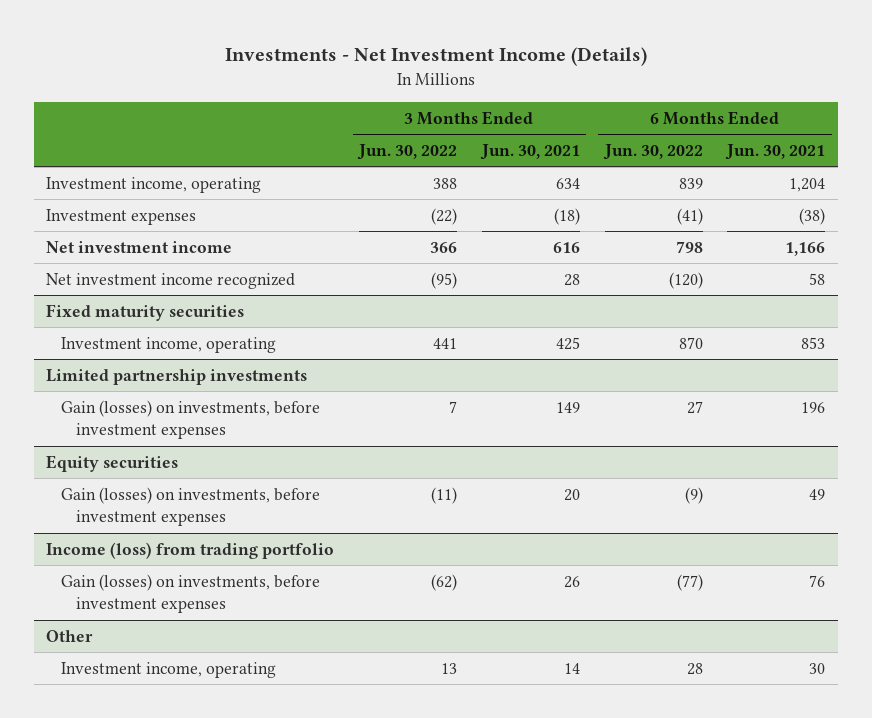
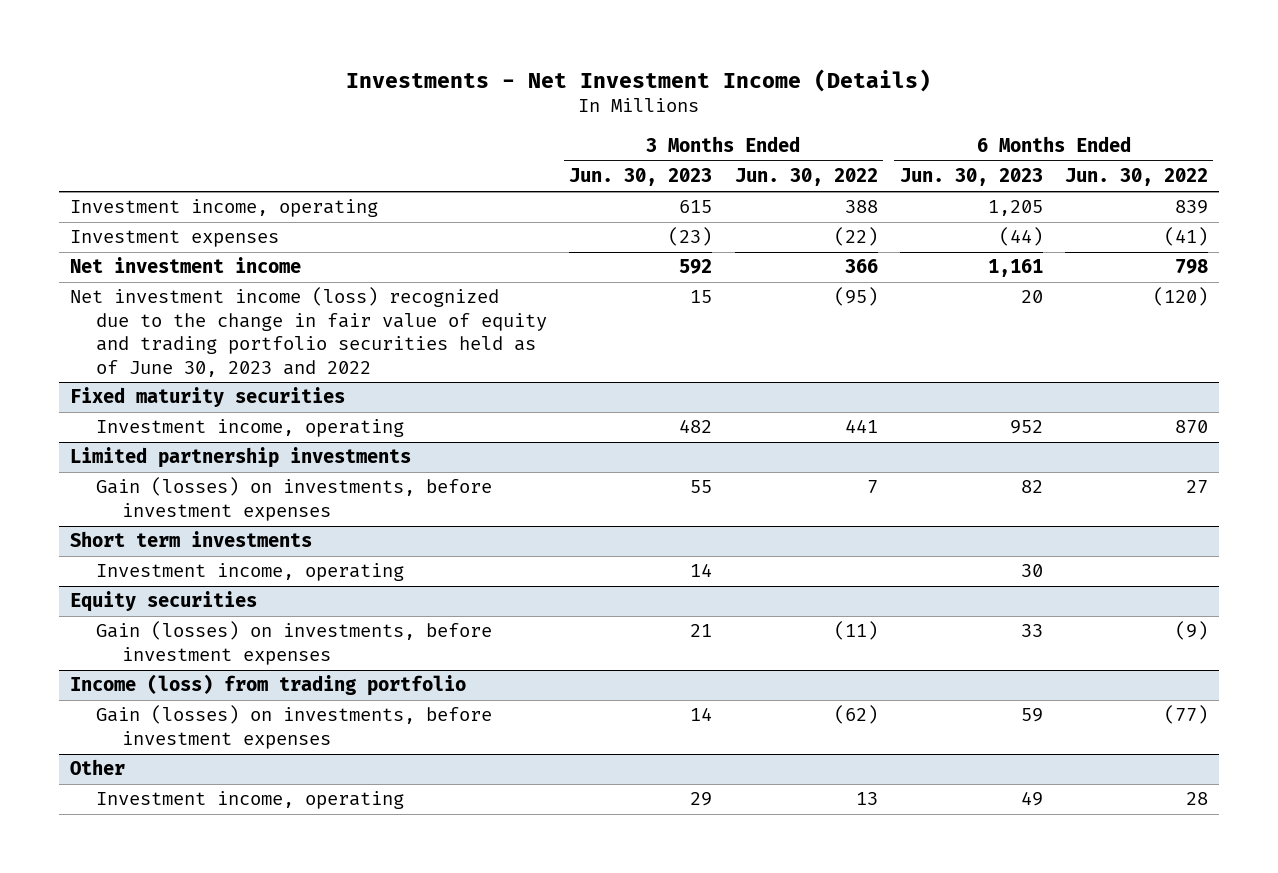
[479,144,580,161] Jun. 30, 2021 -> none
[725,144,826,161] Jun. 30, 2021 -> none
none -> [569,168,713,187] Jun. 30, 2023
none -> [899,168,1043,187] Jun. 30, 2023
[46,272,296,289] Net investment income recognized -> [70,287,548,377] Net investment income (loss) recognized due to the change in fair value of equity and trading portfolio securities held as of June 30, 2023 and 2022
none -> [70,531,313,548] Short term investments
none -> [96,563,405,582] Investment income, operating

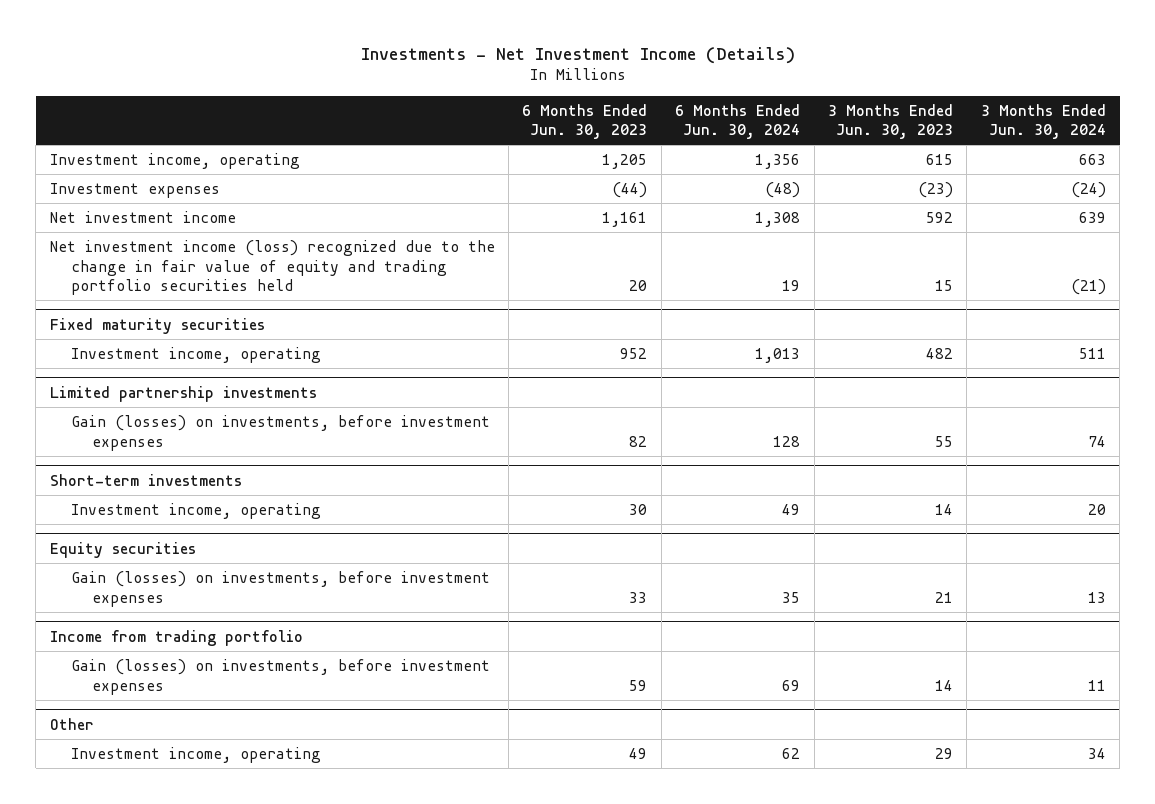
[734,168,878,187] Jun. 30, 2022 -> none
[1064,168,1208,187] Jun. 30, 2022 -> none
none -> [675,103,801,140] 6 Months Ended Jun. 30, 2024
none -> [980,103,1106,140] 3 Months Ended Jun. 30, 2024
[70,287,548,377] Net investment income (loss) recognized due to the change in fair value of equity and trading portfolio securities held as of June 30, 2023 and 2022 -> [49,239,495,296] Net investment income (loss) recognized due to the change in fair value of equity and trading portfolio securities held
[70,531,313,548] Short term investments -> [49,473,242,486] Short-term investments
[70,674,467,697] Income (loss) from trading portfolio -> [49,629,303,646] Income from trading portfolio

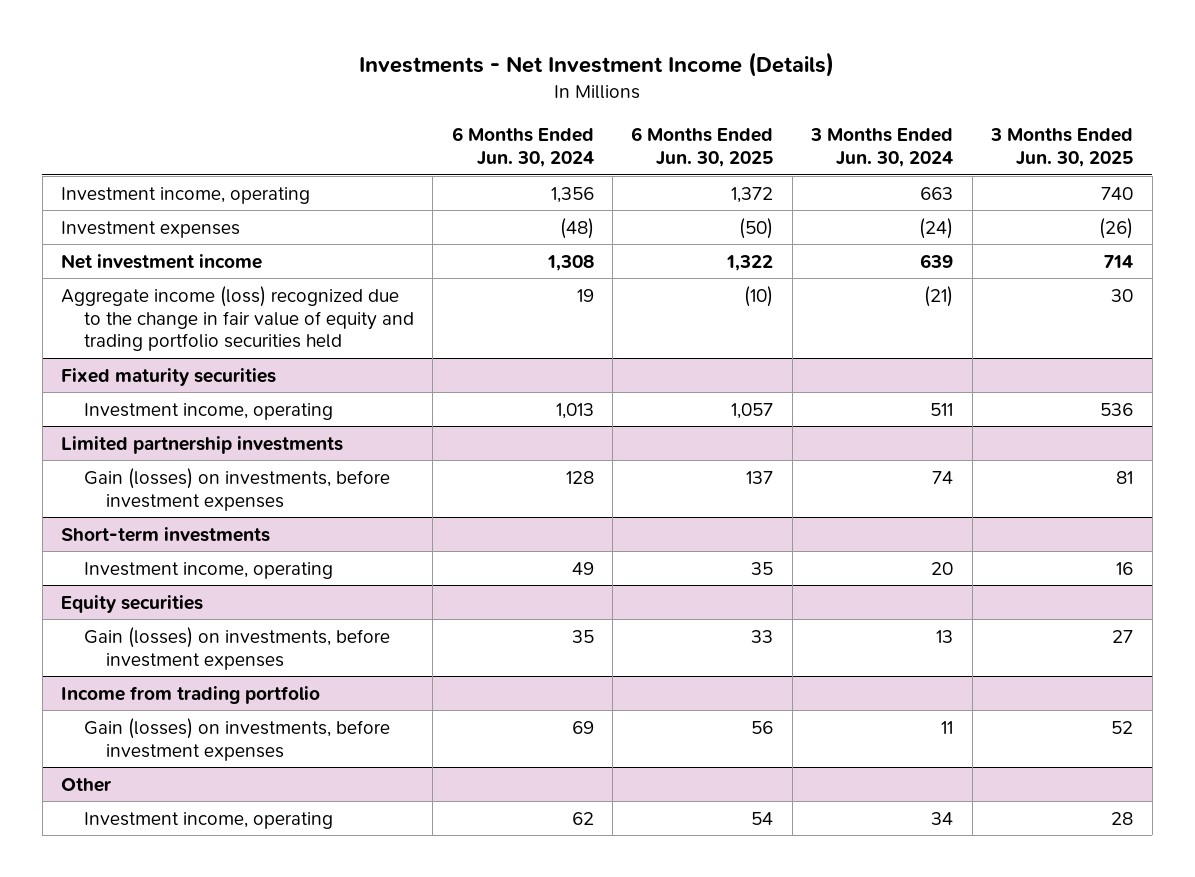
[522,103,648,140] 6 Months Ended Jun. 30, 2023 -> none
[827,103,953,140] 3 Months Ended Jun. 30, 2023 -> none
none -> [631,127,774,167] 6 Months Ended Jun. 30, 2025
none -> [990,128,1134,167] 3 Months Ended Jun. 30, 2025
[49,239,495,296] Net investment income (loss) recognized due to the change in fair value of equity and trading portfolio securities held -> [61,285,414,352] Aggregate income (loss) recognized due to the change in fair value of equity and trading portfolio securities held

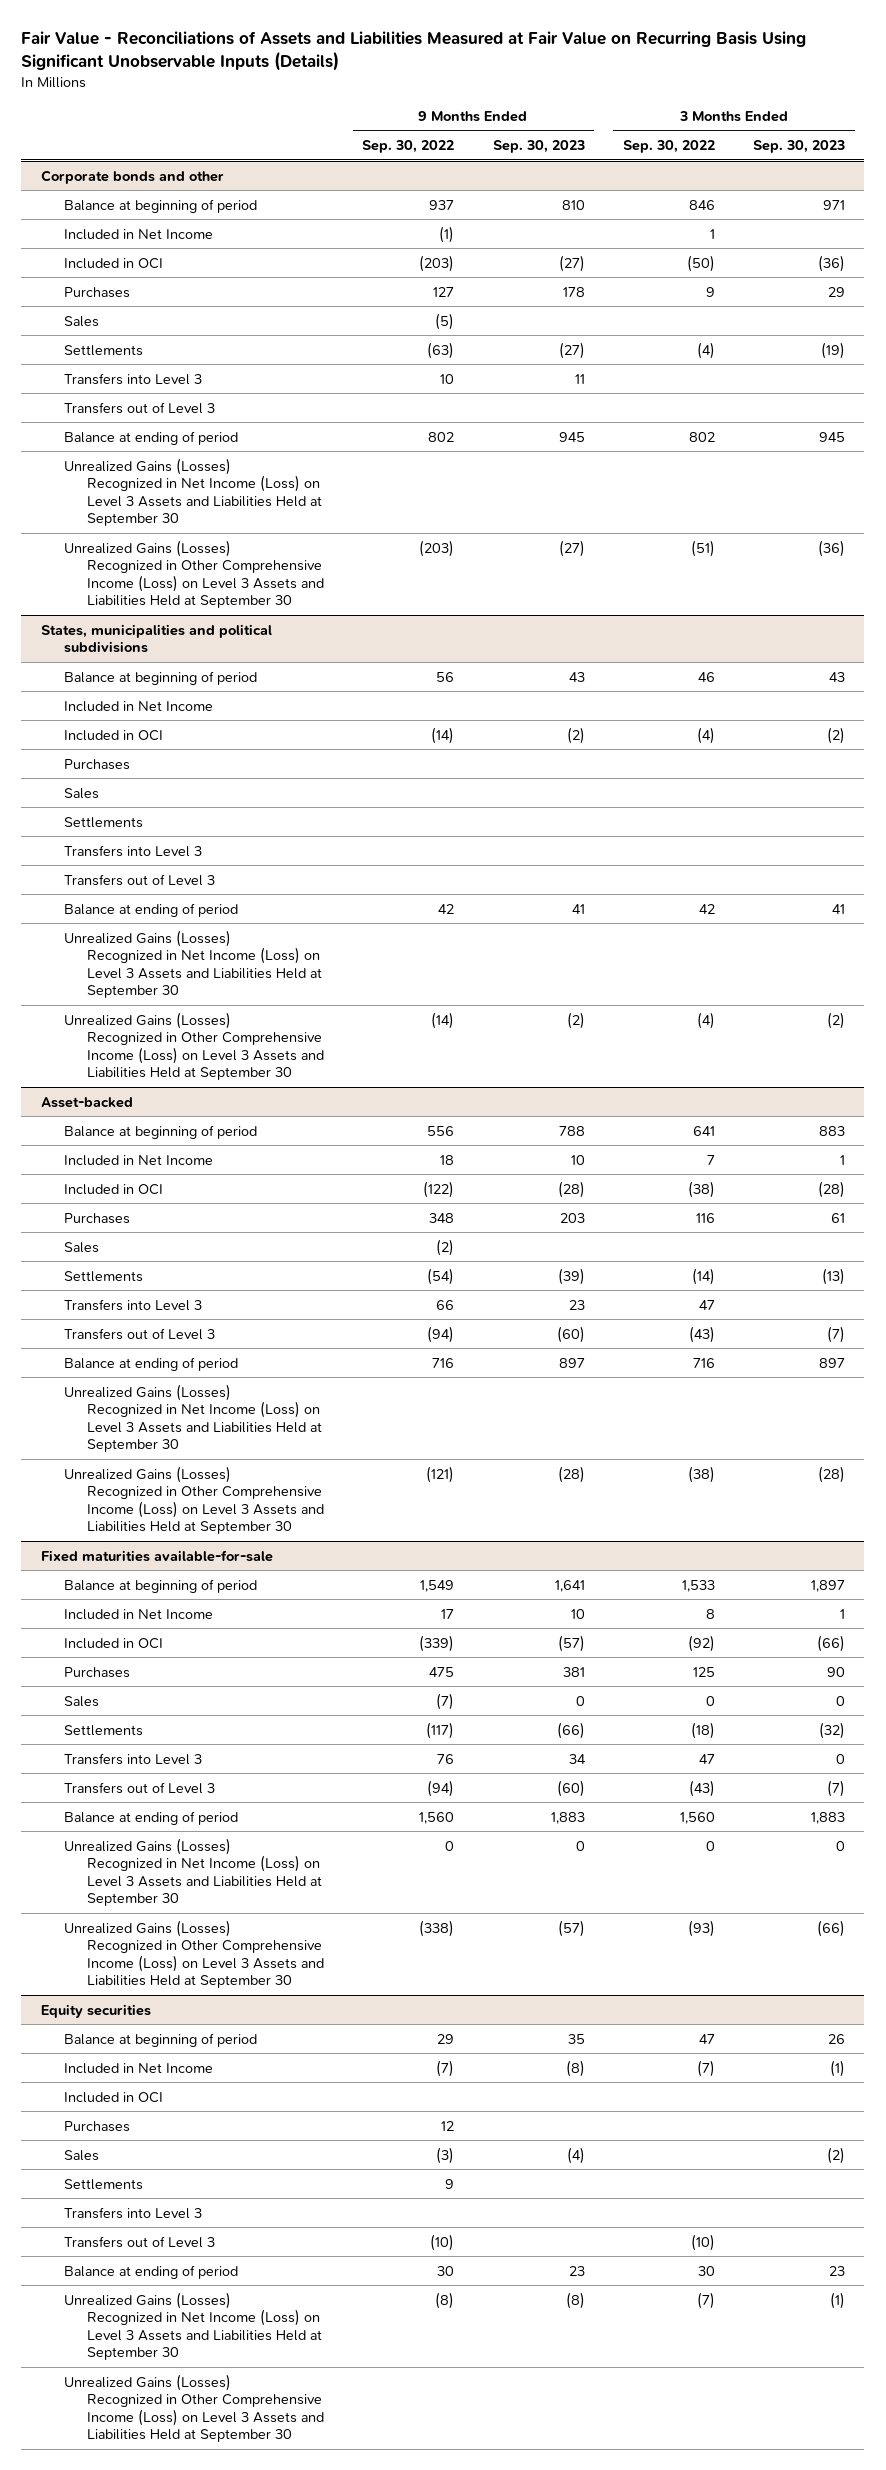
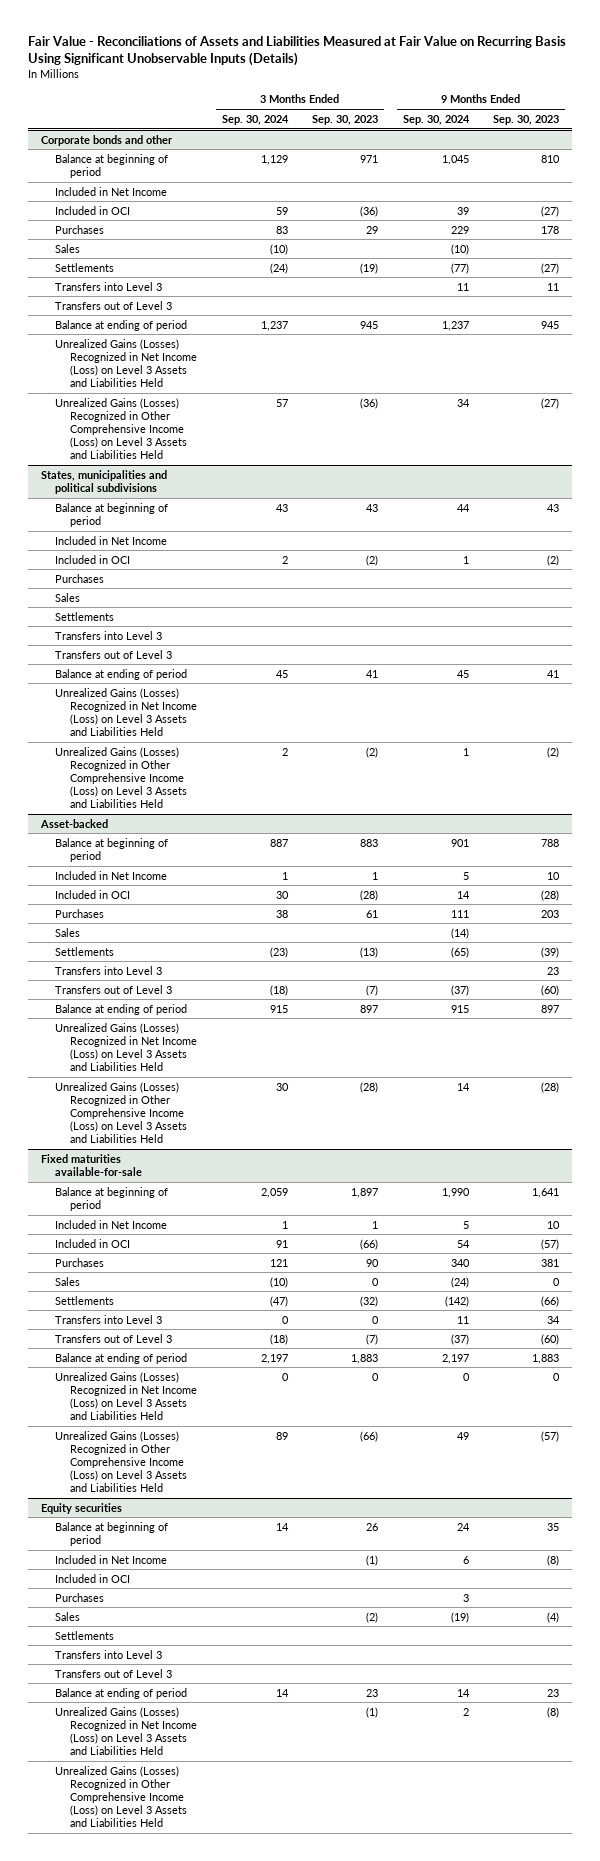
[362,140,455,154] Sep. 30, 2022 -> none
[622,140,715,154] Sep. 30, 2022 -> none
none -> [221,114,289,125] Sep. 30, 2024
none -> [402,114,470,125] Sep. 30, 2024
[63,457,322,527] Unrealized Gains (Losses) Recognized in Net Income (Loss) on Level 3 Assets and Liabilities Held at September 30 -> [55,338,198,388] Unrealized Gains (Losses) Recognized in Net Income (Loss) on Level 3 Assets and Liabilities Held
[63,539,324,609] Unrealized Gains (Losses) Recognized in Other Comprehensive Income (Loss) on Level 3 Assets and Liabilities Held at September 30 -> [55,397,188,460] Unrealized Gains (Losses) Recognized in Other Comprehensive Income (Loss) on Level 3 Assets and Liabilities Held
[63,929,322,999] Unrealized Gains (Losses) Recognized in Net Income (Loss) on Level 3 Assets and Liabilities Held at September 30 -> [55,687,198,737] Unrealized Gains (Losses) Recognized in Net Income (Loss) on Level 3 Assets and Liabilities Held
[63,1011,324,1081] Unrealized Gains (Losses) Recognized in Other Comprehensive Income (Loss) on Level 3 Assets and Liabilities Held at September 30 -> [55,746,188,809] Unrealized Gains (Losses) Recognized in Other Comprehensive Income (Loss) on Level 3 Assets and Liabilities Held
[63,1383,322,1453] Unrealized Gains (Losses) Recognized in Net Income (Loss) on Level 3 Assets and Liabilities Held at September 30 -> [55,1022,198,1072] Unrealized Gains (Losses) Recognized in Net Income (Loss) on Level 3 Assets and Liabilities Held
[63,1465,324,1535] Unrealized Gains (Losses) Recognized in Other Comprehensive Income (Loss) on Level 3 Assets and Liabilities Held at September 30 -> [55,1081,188,1144] Unrealized Gains (Losses) Recognized in Other Comprehensive Income (Loss) on Level 3 Assets and Liabilities Held
[63,1837,322,1907] Unrealized Gains (Losses) Recognized in Net Income (Loss) on Level 3 Assets and Liabilities Held at September 30 -> [55,1371,198,1421] Unrealized Gains (Losses) Recognized in Net Income (Loss) on Level 3 Assets and Liabilities Held
[63,1919,324,1989] Unrealized Gains (Losses) Recognized in Other Comprehensive Income (Loss) on Level 3 Assets and Liabilities Held at September 30 -> [55,1430,188,1493] Unrealized Gains (Losses) Recognized in Other Comprehensive Income (Loss) on Level 3 Assets and Liabilities Held
[63,2291,322,2361] Unrealized Gains (Losses) Recognized in Net Income (Loss) on Level 3 Assets and Liabilities Held at September 30 -> [55,1706,198,1756] Unrealized Gains (Losses) Recognized in Net Income (Loss) on Level 3 Assets and Liabilities Held
[63,2373,324,2443] Unrealized Gains (Losses) Recognized in Other Comprehensive Income (Loss) on Level 3 Assets and Liabilities Held at September 30 -> [55,1765,188,1828] Unrealized Gains (Losses) Recognized in Other Comprehensive Income (Loss) on Level 3 Assets and Liabilities Held

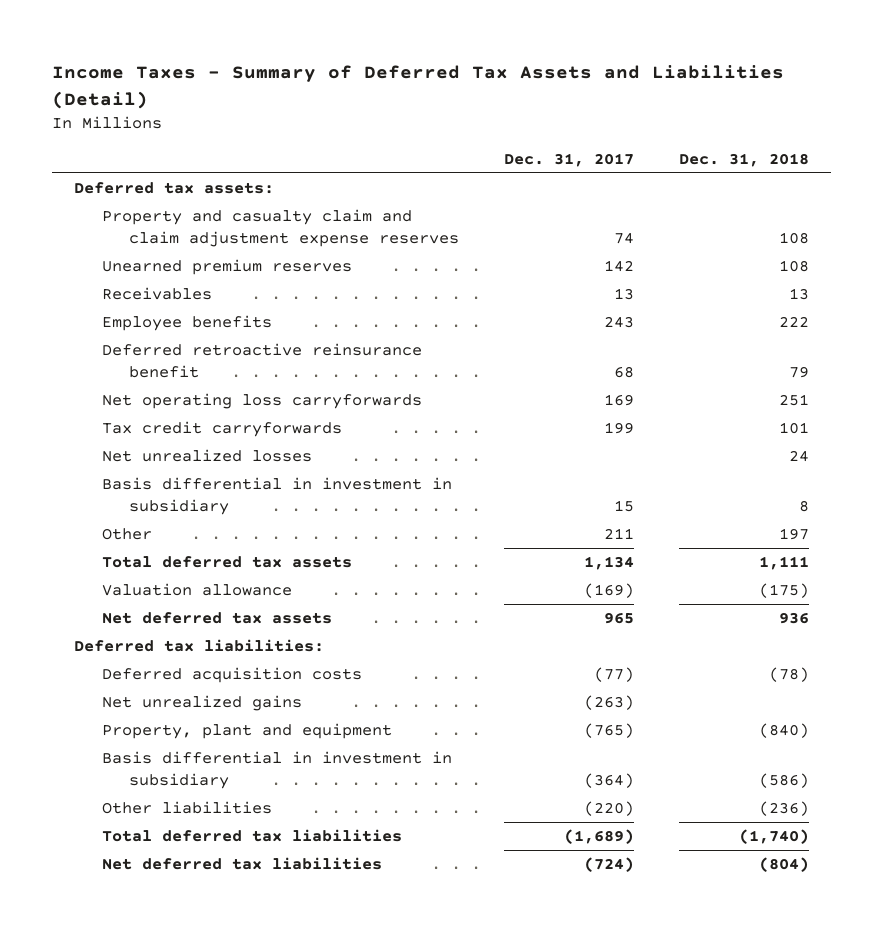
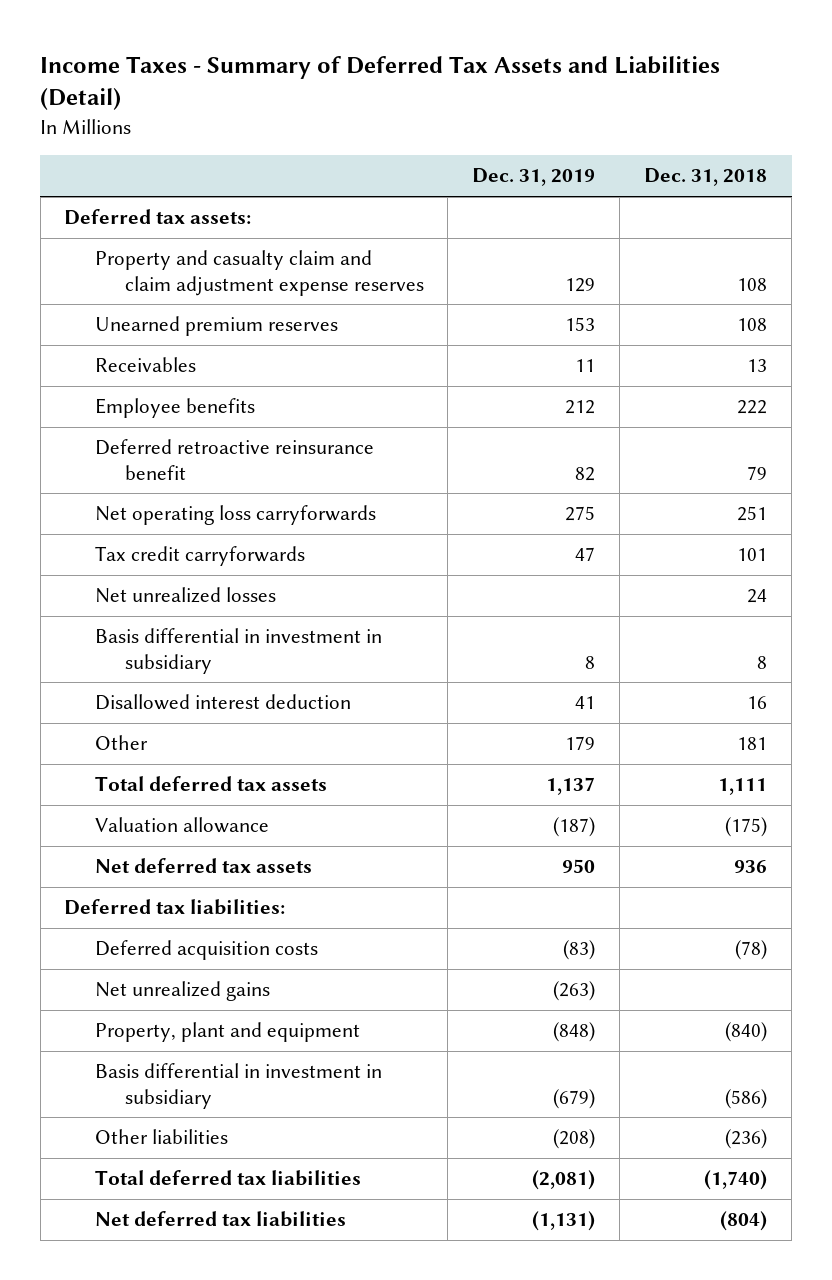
[503,152,634,167] Dec. 31, 2017 -> none
none -> [472,168,596,187] Dec. 31, 2019
none -> [94,694,351,711] Disallowed interest deduction
[778,527,809,540] 197 -> [737,737,768,751] 181

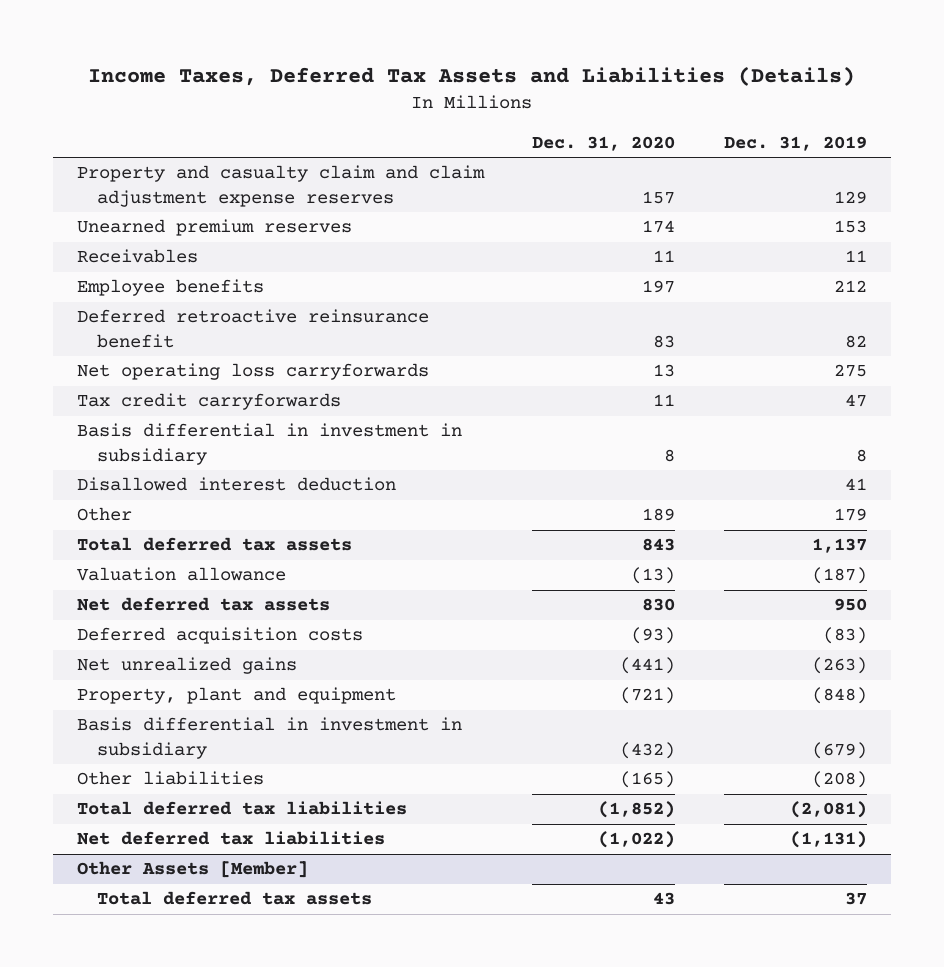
[40,55,721,111] Income Taxes - Summary of Deferred Tax Assets and Liabilities (Detail) -> [87,66,855,87] Income Taxes, Deferred Tax Assets and Liabilities (Details)
[644,168,768,187] Dec. 31, 2018 -> none
none -> [532,135,676,151] Dec. 31, 2020
[64,209,252,226] Deferred tax assets: -> none
[94,587,276,604] Net unrealized losses -> none
[64,899,286,916] Deferred tax liabilities: -> none
none -> [76,861,308,879] Other Assets [Member]
none -> [96,891,372,906] Total deferred tax assets

